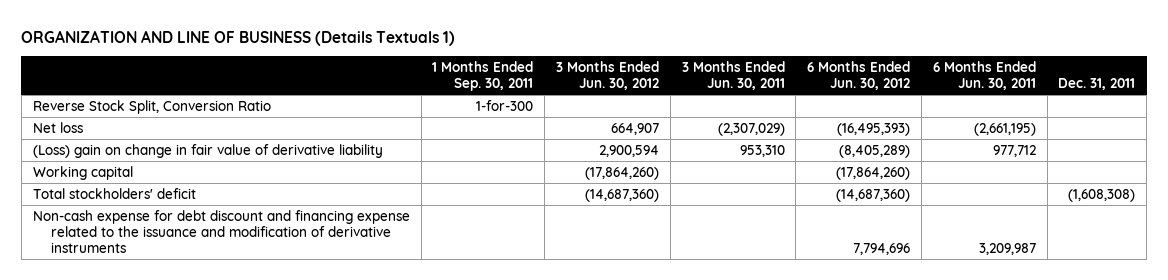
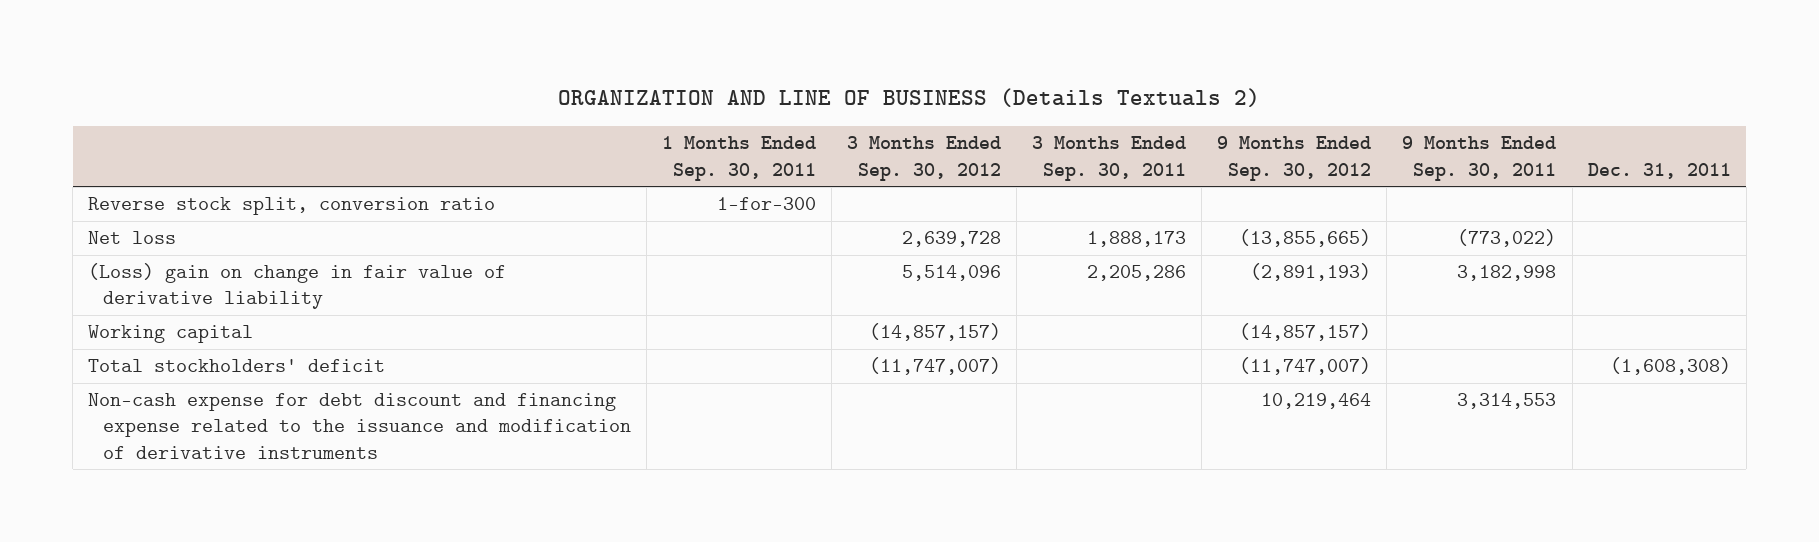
[21,29,456,46] ORGANIZATION AND LINE OF BUSINESS (Details Textuals 1) -> [558,88,1261,108] ORGANIZATION AND LINE OF BUSINESS (Details Textuals 2)
[555,60,659,91] 3 Months Ended Jun. 30, 2012 -> none
[681,60,785,91] 3 Months Ended Jun. 30, 2011 -> none
[807,60,911,91] 6 Months Ended Jun. 30, 2012 -> none
[932,60,1036,91] 6 Months Ended Jun. 30, 2011 -> none
none -> [847,136,1002,181] 3 Months Ended Sep. 30, 2012
none -> [1032,136,1187,181] 3 Months Ended Sep. 30, 2011
none -> [1217,136,1372,181] 9 Months Ended Sep. 30, 2012
none -> [1402,136,1557,181] 9 Months Ended Sep. 30, 2011
[32,99,271,114] Reverse Stock Split, Conversion Ratio -> [88,197,496,216] Reverse stock split, conversion ratio

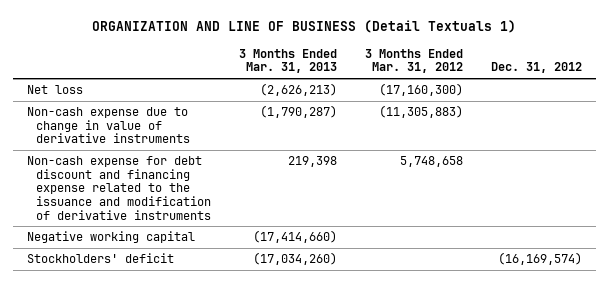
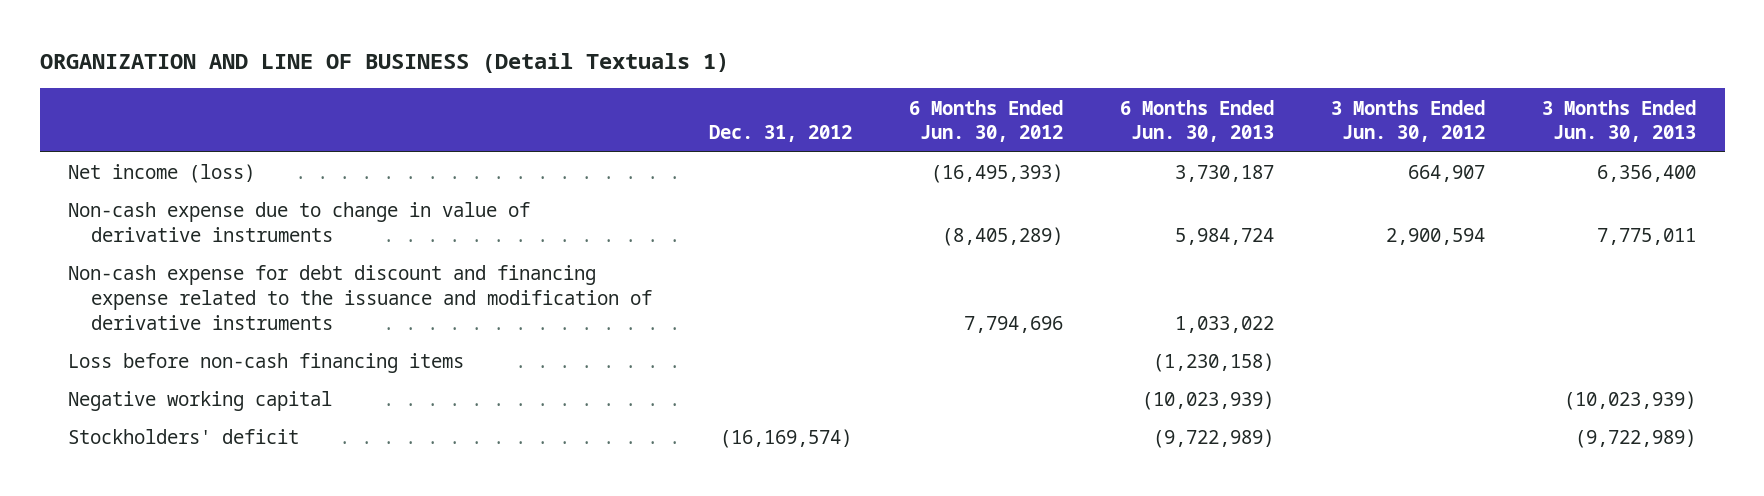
[238,48,337,74] 3 Months Ended Mar. 31, 2013 -> none
[364,48,463,74] 3 Months Ended Mar. 31, 2012 -> none
none -> [908,99,1063,143] 6 Months Ended Jun. 30, 2012
none -> [1119,99,1274,143] 6 Months Ended Jun. 30, 2013
none -> [1331,99,1486,143] 3 Months Ended Jun. 30, 2012
none -> [1542,99,1697,143] 3 Months Ended Jun. 30, 2013
[27,85,84,95] Net loss -> [68,164,256,184] Net income (loss)
none -> [68,353,465,374] Loss before non-cash financing items

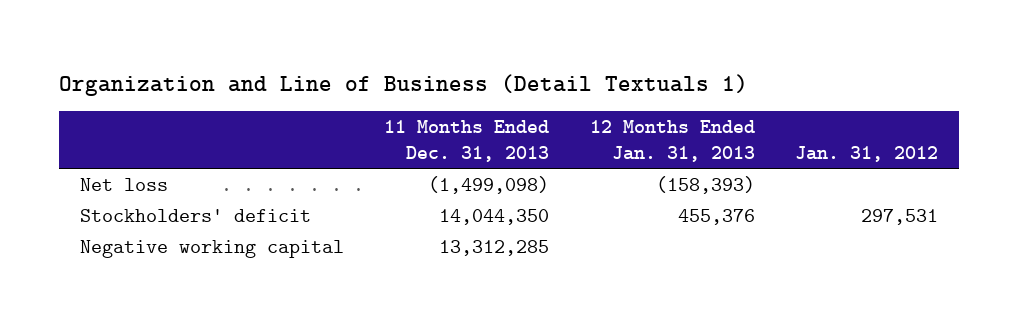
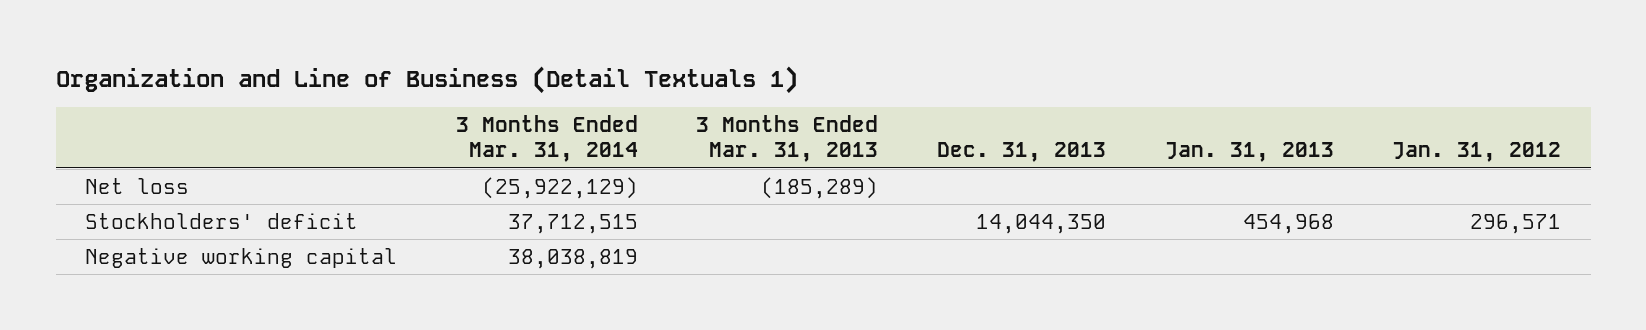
[384,120,550,163] 11 Months Ended Dec. 31, 2013 -> none
[589,120,755,163] 12 Months Ended Jan. 31, 2013 -> none
none -> [455,115,638,163] 3 Months Ended Mar. 31, 2014
none -> [696,115,879,163] 3 Months Ended Mar. 31, 2013
none -> [936,142,1106,163] Dec. 31, 2013
none -> [1164,142,1334,163] Jan. 31, 2013
[861,208,939,225] 297,531 -> [1470,213,1562,234] 296,571

